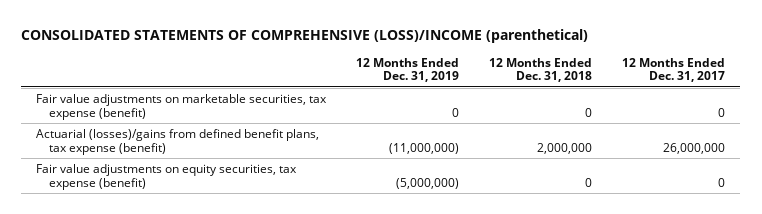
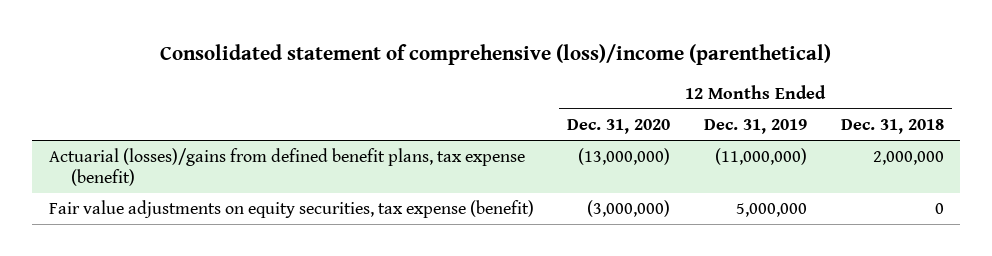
[21,28,589,43] CONSOLIDATED STATEMENTS OF COMPREHENSIVE (LOSS)/INCOME (parenthetical) -> [160,43,832,65] Consolidated statement of comprehensive (loss)/income (parenthetical)
[622,57,726,83] 12 Months Ended Dec. 31, 2017 -> none
none -> [567,119,671,135] Dec. 31, 2020
[36,93,328,120] Fair value adjustments on marketable securities, tax expense (benefit) -> none
[396,177,460,189] (5,000,000) -> [735,203,807,218] 5,000,000

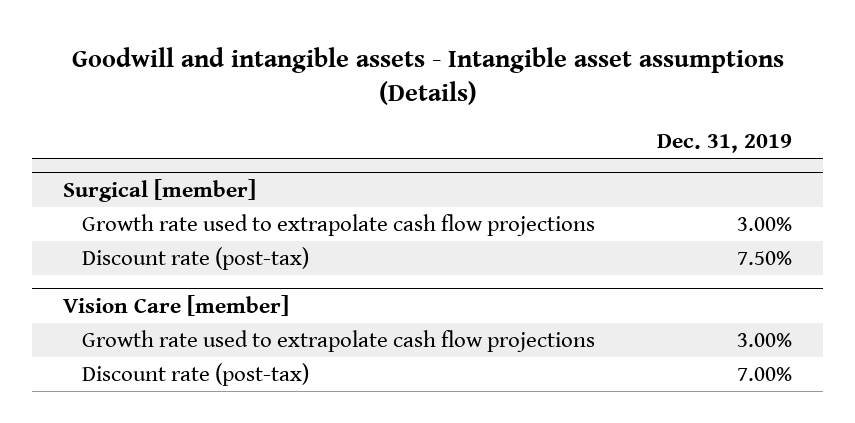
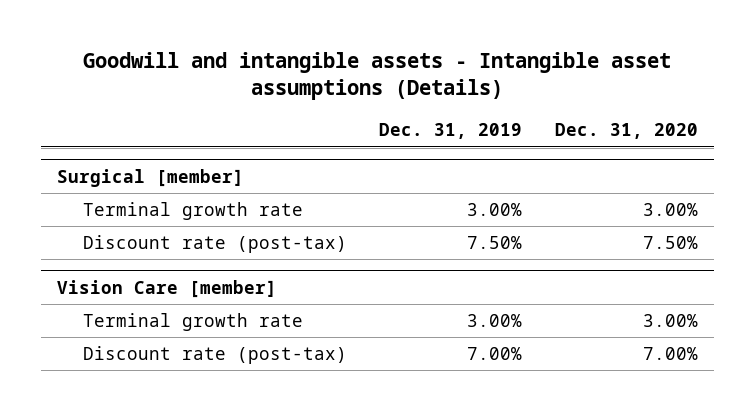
none -> [554,123,698,140] Dec. 31, 2020
[82,214,596,237] Growth rate used to extrapolate cash flow projections -> [83,202,304,221] Terminal growth rate
[82,330,596,353] Growth rate used to extrapolate cash flow projections -> [83,313,304,332] Terminal growth rate

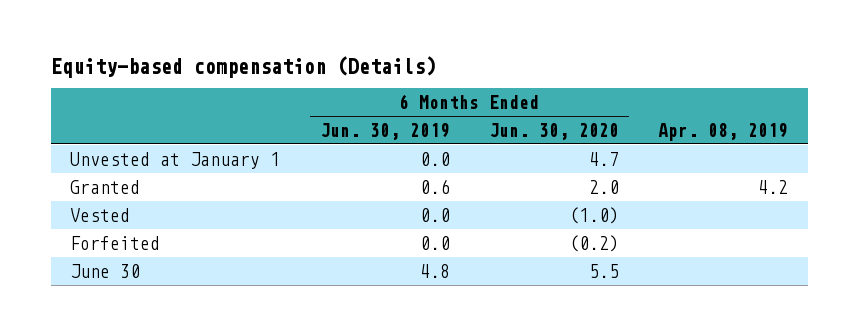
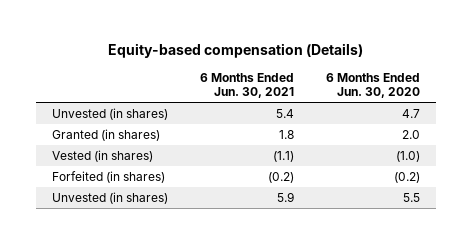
[319,122,450,140] Jun. 30, 2019 -> none
[658,122,789,141] Apr. 08, 2019 -> none
none -> [199,73,294,99] 6 Months Ended Jun. 30, 2021
[70,151,281,169] Unvested at January 1 -> [52,107,169,120] Unvested (in shares)
[70,179,141,194] Granted -> [52,128,161,141] Granted (in shares)
[70,207,131,222] Vested -> [52,149,154,162] Vested (in shares)
[70,235,161,250] Forfeited -> [52,170,166,183] Forfeited (in shares)
[70,263,141,278] June 30 -> [52,191,169,204] Unvested (in shares)

